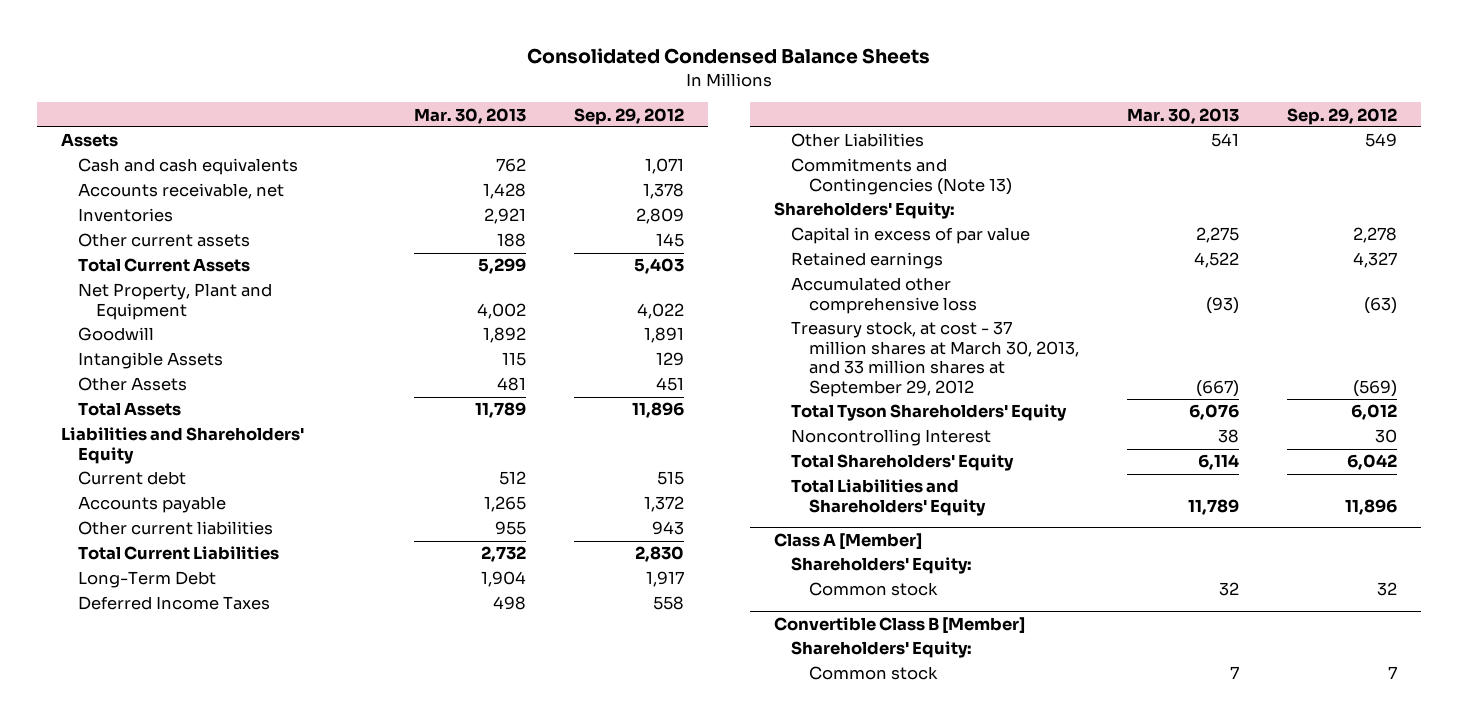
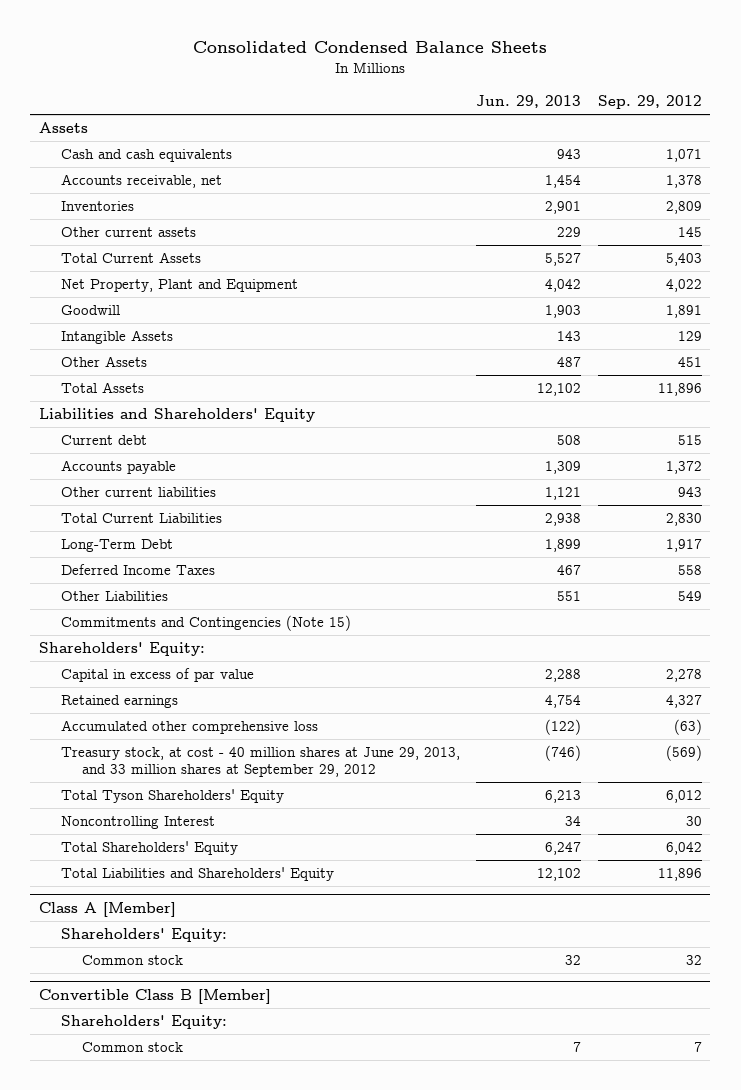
[413,107,526,124] Mar. 30, 2013 -> none
none -> [476,95,582,109] Jun. 29, 2013
[791,158,1012,195] Commitments and Contingencies (Note 13) -> [60,615,351,632] Commitments and Contingencies (Note 15)
[791,321,1079,397] Treasury stock, at cost - 37 million shares at March 30, 2013, and 33 million shares at September 29, 2012 -> [60,747,460,778] Treasury stock, at cost - 40 million shares at June 29, 2013, and 33 million shares at September 29, 2012

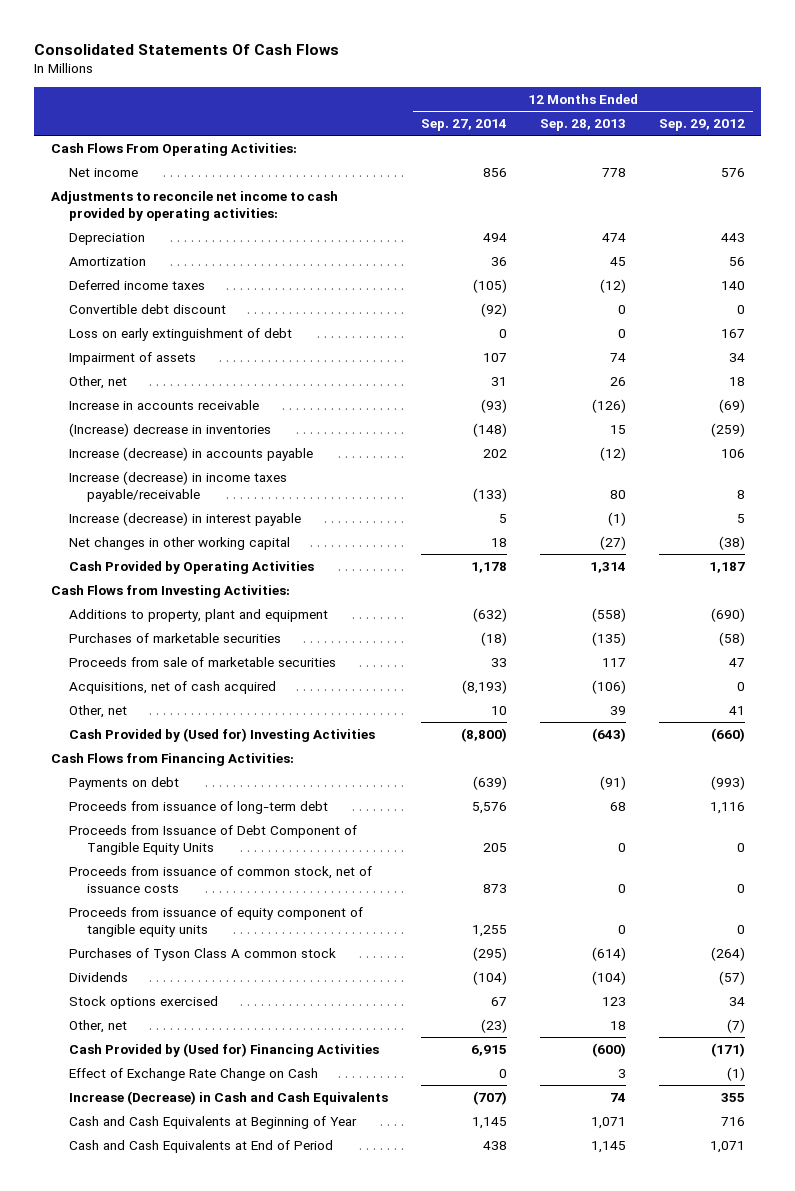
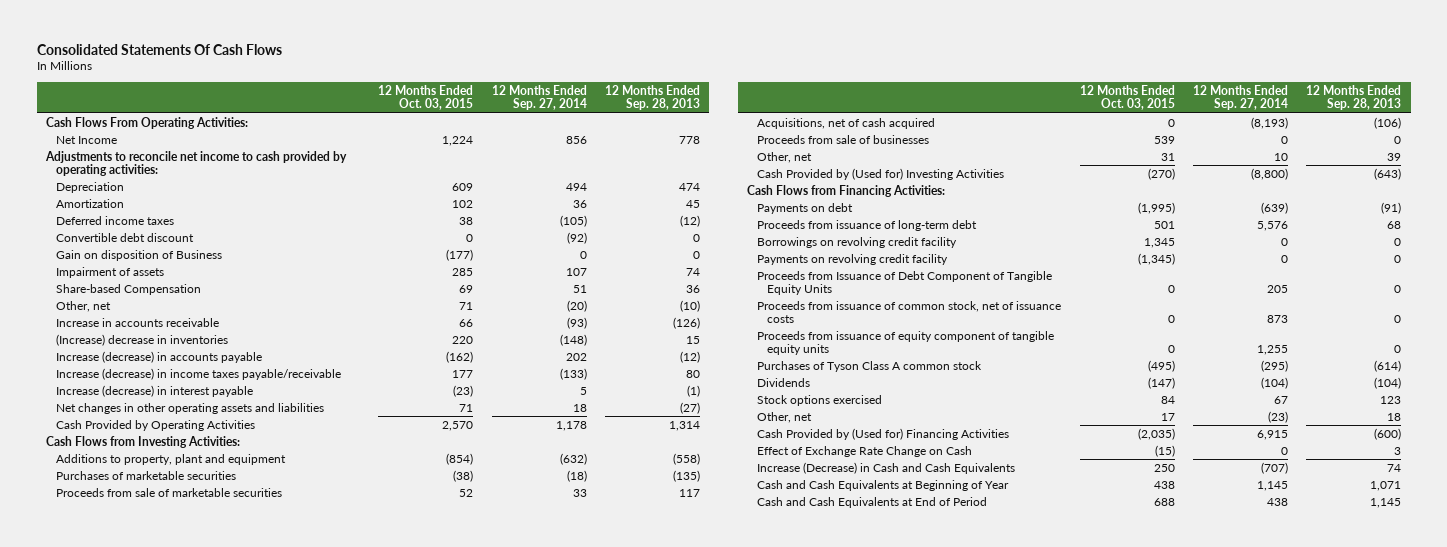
[658,118,745,131] Sep. 29, 2012 -> none
none -> [378,84,474,111] 12 Months Ended Oct. 03, 2015
[68,167,138,177] Net income -> [55,135,117,144] Net Income
[68,327,292,341] Loss on early extinguishment of debt -> none
none -> [55,249,222,261] Gain on disposition of Business
none -> [55,283,201,295] Share-based Compensation
[490,376,507,386] 31 -> [566,299,587,312] (20)
[609,376,626,386] 26 -> [679,299,700,312] (10)
[68,536,290,550] Net changes in other working capital -> [55,402,324,414] Net changes in other operating assets and liabilities
none -> [757,134,930,144] Proceeds from sale of businesses
none -> [757,236,958,248] Borrowings on revolving credit facility
none -> [757,253,949,265] Payments on revolving credit facility

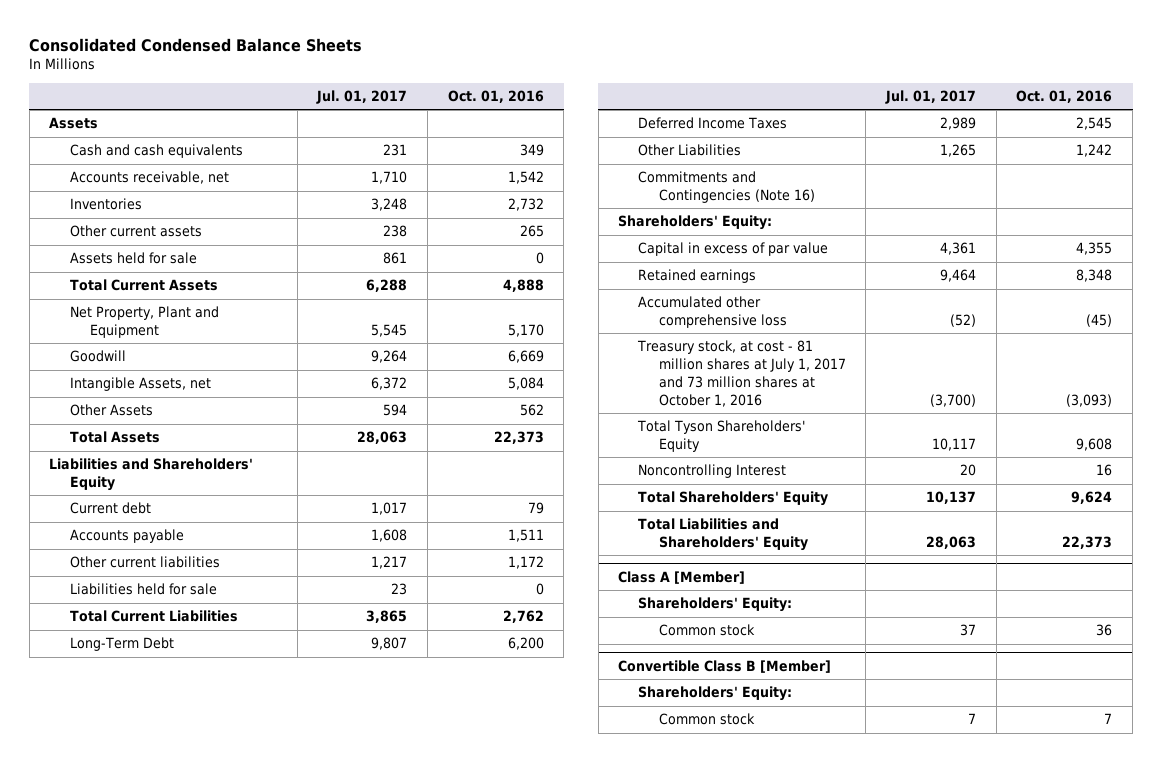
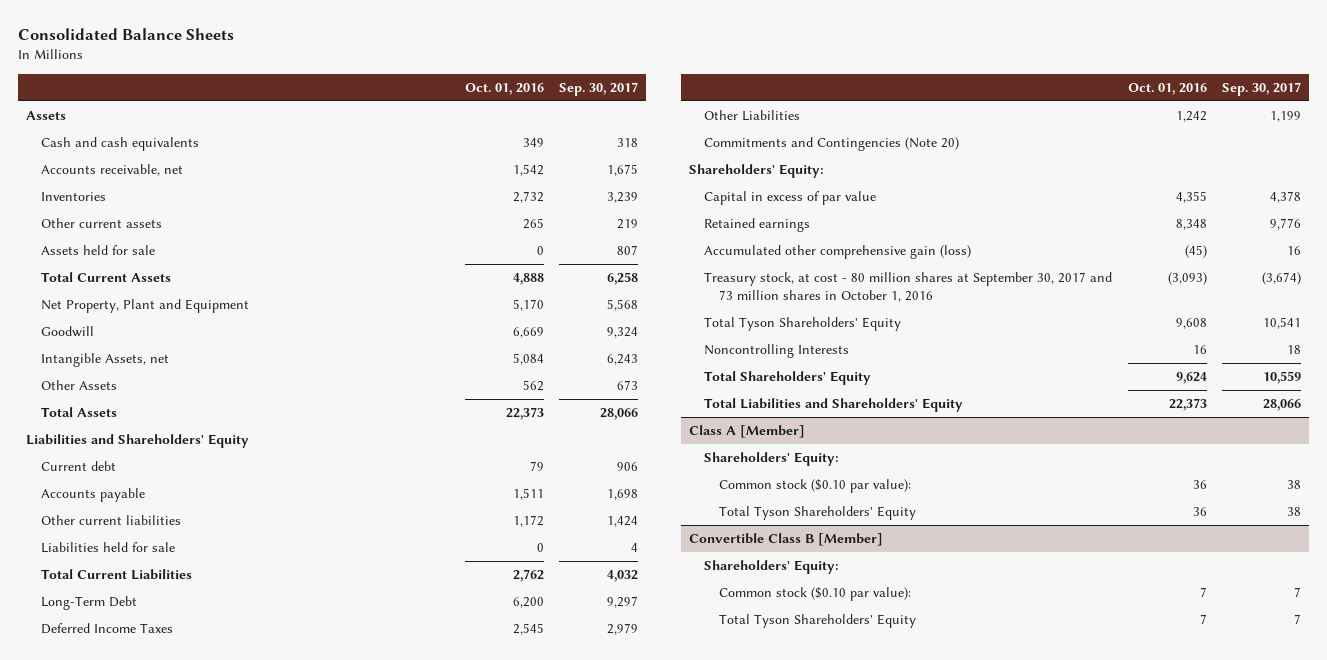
[29,37,363,52] Consolidated Condensed Balance Sheets -> [18,28,235,41] Consolidated Balance Sheets
[316,90,408,105] Jul. 01, 2017 -> none
none -> [559,81,639,96] Sep. 30, 2017
[638,171,815,204] Commitments and Contingencies (Note 16) -> [704,137,960,152] Commitments and Contingencies (Note 20)
[638,296,787,329] Accumulated other comprehensive loss -> [704,245,972,260] Accumulated other comprehensive gain (loss)
[637,340,846,407] Treasury stock, at cost - 81 million shares at July 1, 2017 and 73 million shares at October 1, 2016 -> [704,272,1113,303] Treasury stock, at cost - 80 million shares at September 30, 2017 and 73 million shares in October 1, 2016
[638,464,787,479] Noncontrolling Interest -> [704,344,850,359] Noncontrolling Interests
[658,624,755,637] Common stock -> [719,479,912,494] Common stock ($0.10 par value):
none -> [719,506,917,521] Total Tyson Shareholders' Equity
[658,713,755,726] Common stock -> [719,587,912,602] Common stock ($0.10 par value):
none -> [719,614,917,629] Total Tyson Shareholders' Equity

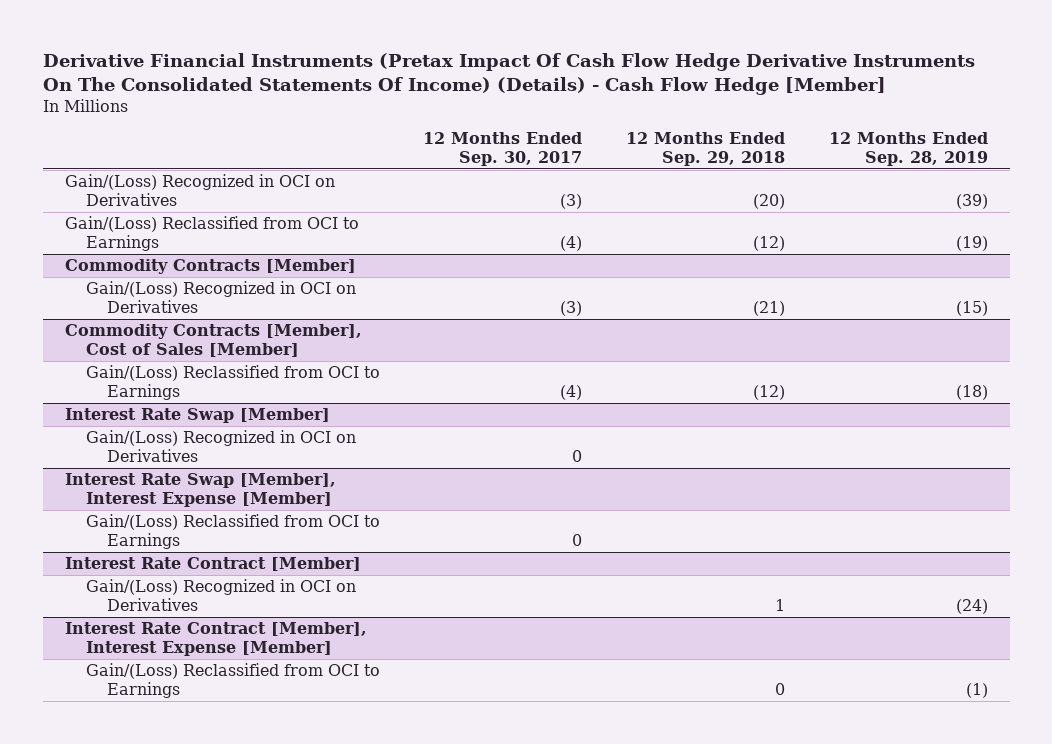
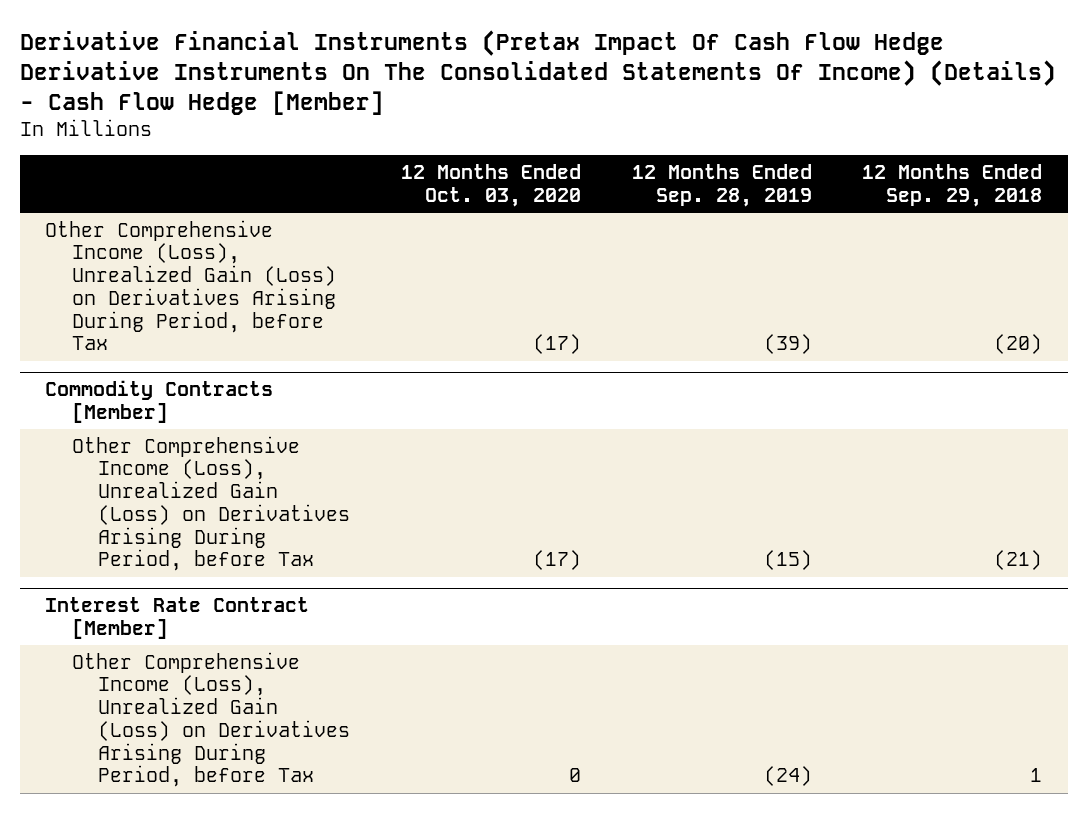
[423,132,583,166] 12 Months Ended Sep. 30, 2017 -> none
none -> [400,164,581,207] 12 Months Ended Oct. 03, 2020
[64,216,359,251] Gain/(Loss) Reclassified from OCI to Earnings -> none
[64,174,335,206] Gain/(Loss) Recognized in OCI on Derivatives -> [45,219,336,351] Other Comprehensive Income (Loss), Unrealized Gain (Loss) on Derivatives Arising During Period, before Tax
[64,324,362,357] Commodity Contracts [Member], Cost of Sales [Member] -> none
[85,365,380,400] Gain/(Loss) Reclassified from OCI to Earnings -> none
[64,408,330,424] Interest Rate Swap [Member] -> none
[85,430,356,462] Gain/(Loss) Recognized in OCI on Derivatives -> none
[64,473,336,507] Interest Rate Swap [Member], Interest Expense [Member] -> none
[85,514,380,549] Gain/(Loss) Reclassified from OCI to Earnings -> none
[85,281,356,313] Gain/(Loss) Recognized in OCI on Derivatives -> [71,435,351,572] Other Comprehensive Income (Loss), Unrealized Gain (Loss) on Derivatives Arising During Period, before Tax
[64,622,367,656] Interest Rate Contract [Member], Interest Expense [Member] -> none
[85,663,380,698] Gain/(Loss) Reclassified from OCI to Earnings -> none
[85,579,356,611] Gain/(Loss) Recognized in OCI on Derivatives -> [71,651,351,788] Other Comprehensive Income (Loss), Unrealized Gain (Loss) on Derivatives Arising During Period, before Tax

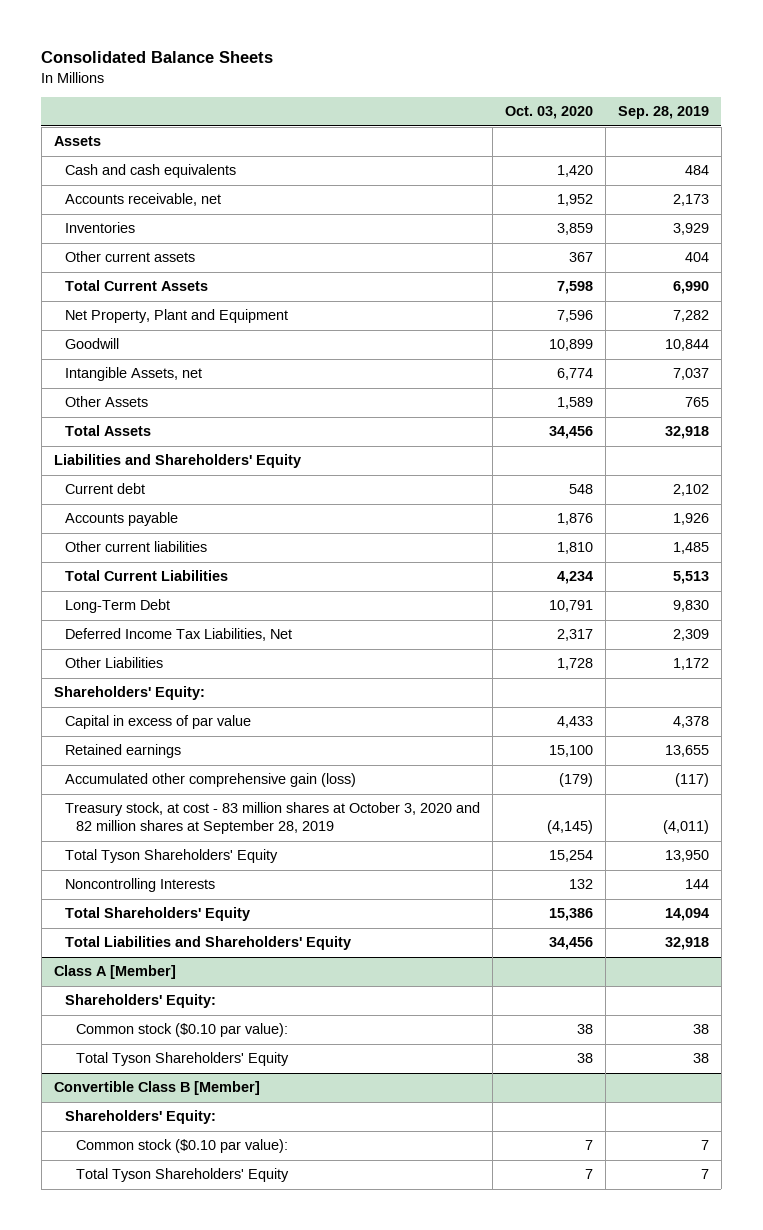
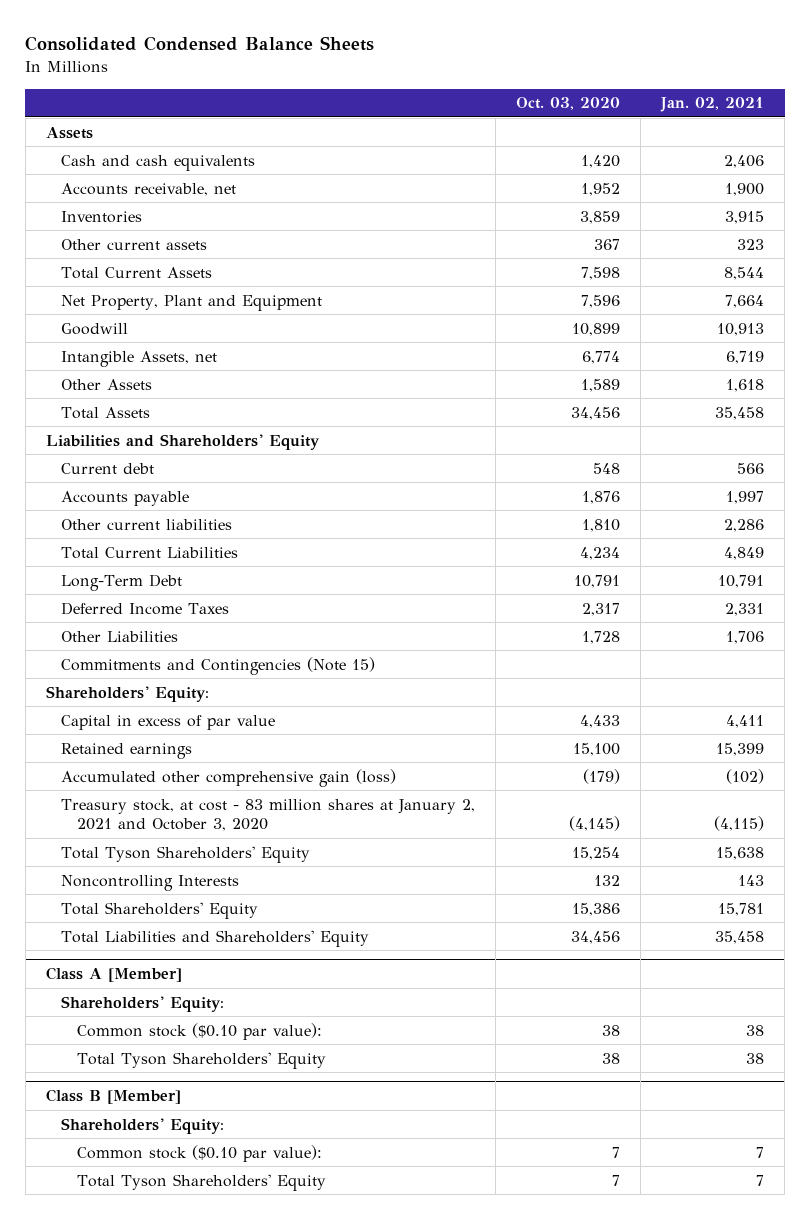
[41,51,274,64] Consolidated Balance Sheets -> [25,36,375,52] Consolidated Condensed Balance Sheets
[617,106,709,120] Sep. 28, 2019 -> none
none -> [660,97,765,113] Jan. 02, 2021
[65,628,293,642] Deferred Income Tax Liabilities, Net -> [61,601,230,615] Deferred Income Taxes
none -> [61,656,376,675] Commitments and Contingencies (Note 15)
[65,802,481,835] Treasury stock, at cost - 83 million shares at October 3, 2020 and 82 million shares at September 28, 2019 -> [61,798,476,832] Treasury stock, at cost - 83 million shares at January 2, 2021 and October 3, 2020
[53,1081,260,1096] Convertible Class B [Member] -> [45,1089,181,1105] Class B [Member]

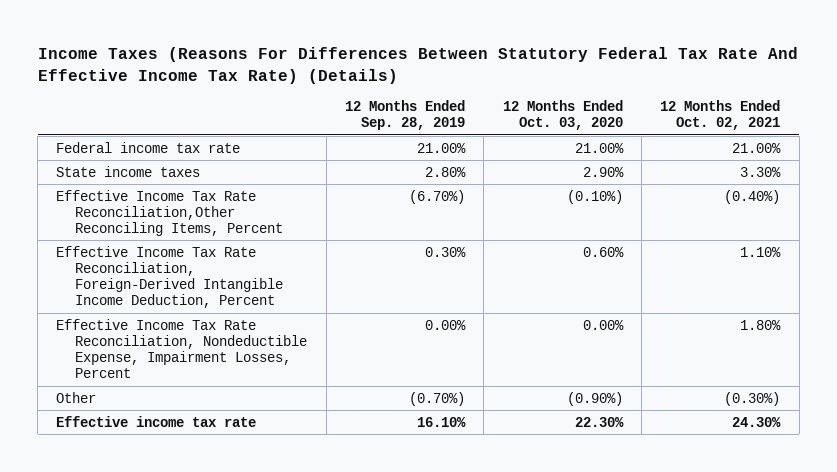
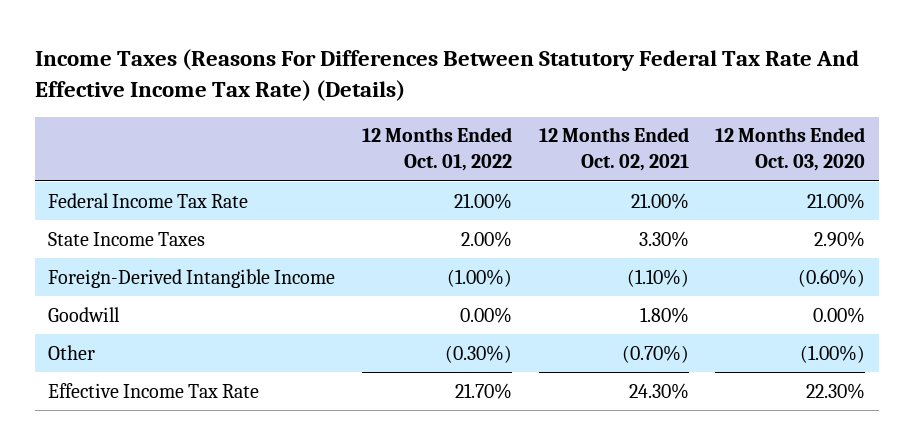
[345,100,466,131] 12 Months Ended Sep. 28, 2019 -> none
none -> [361,127,512,172] 12 Months Ended Oct. 01, 2022
[56,189,284,236] Effective Income Tax Rate Reconciliation,Other Reconciling Items, Percent -> none
[56,141,241,153] Federal income tax rate -> [48,192,249,208] Federal Income Tax Rate
[56,165,201,177] State income taxes -> [48,231,206,246] State Income Taxes
[56,245,284,309] Effective Income Tax Rate Reconciliation, Foreign-Derived Intangible Income Deduction, Percent -> [48,268,336,288] Foreign-Derived Intangible Income
[582,246,624,257] 0.60% -> [798,268,866,287] (0.60%)
[740,246,782,257] 1.10% -> [626,268,689,287] (1.10%)
[56,318,308,379] Effective Income Tax Rate Reconciliation, Nondeductible Expense, Impairment Losses, Percent -> [48,306,121,322] Goodwill
[566,391,623,406] (0.90%) -> [800,344,866,363] (1.00%)
[724,391,781,406] (0.30%) -> [621,344,689,363] (0.70%)
[56,415,257,427] Effective income tax rate -> [48,382,260,398] Effective Income Tax Rate

